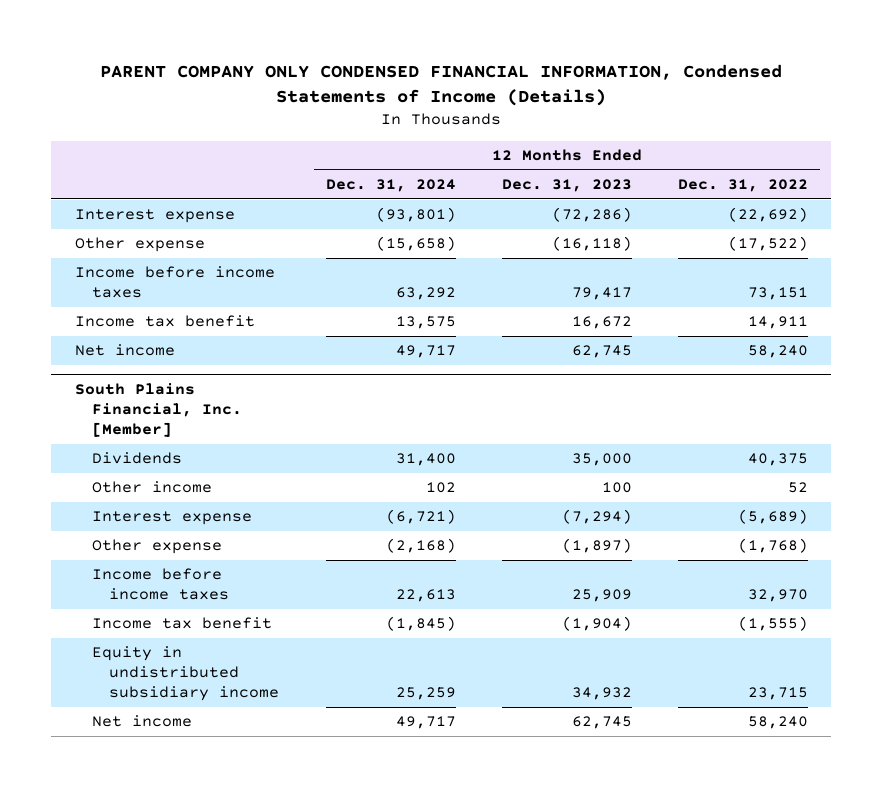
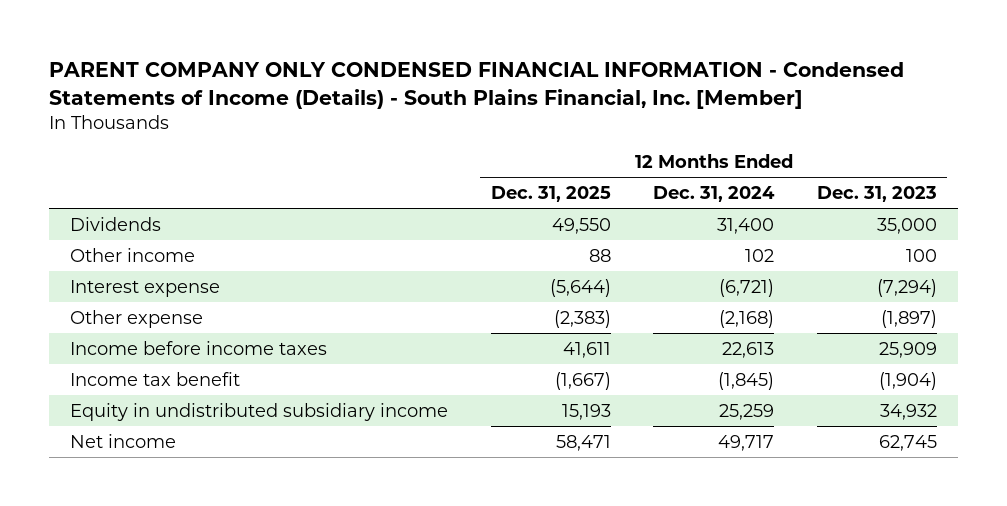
[100,63,783,107] PARENT COMPANY ONLY CONDENSED FINANCIAL INFORMATION, Condensed Statements of Income (Details) -> [48,61,904,109] PARENT COMPANY ONLY CONDENSED FINANCIAL INFORMATION - Condensed Statements of Income (Details) - South Plains Financial, Inc. [Member]
[678,178,809,192] Dec. 31, 2022 -> none
none -> [490,186,611,203] Dec. 31, 2025
[74,209,235,224] Interest expense -> none
[74,237,205,253] Other expense -> none
[74,266,275,299] Income before income taxes -> none
[74,315,255,328] Income tax benefit -> none
[74,344,175,357] Net income -> none
[74,383,242,438] South Plains Financial, Inc. [Member] -> none

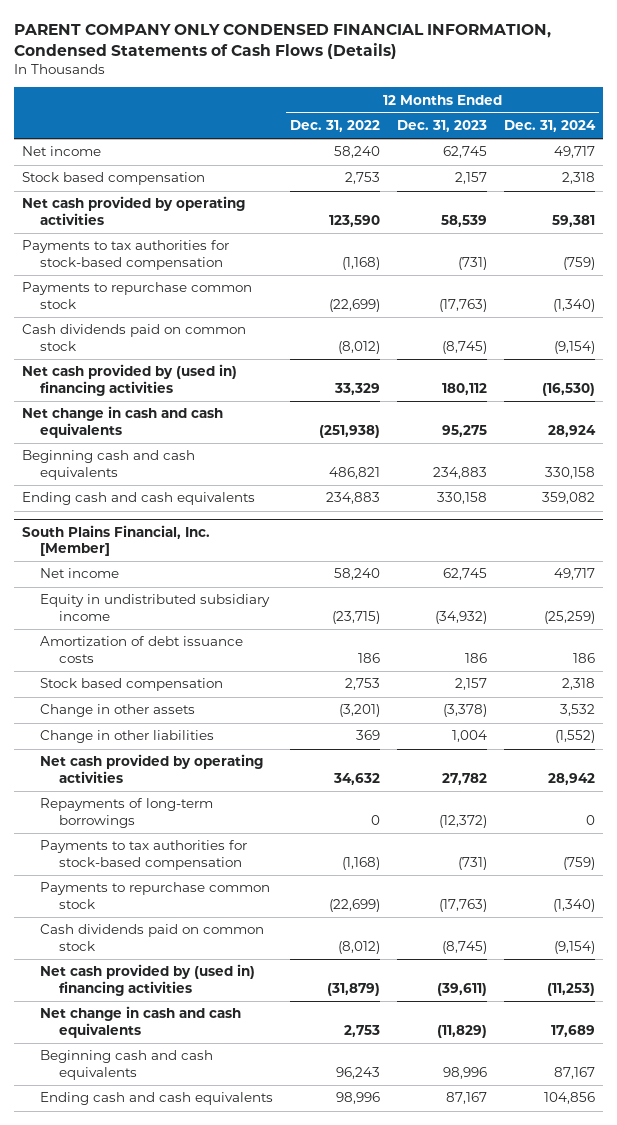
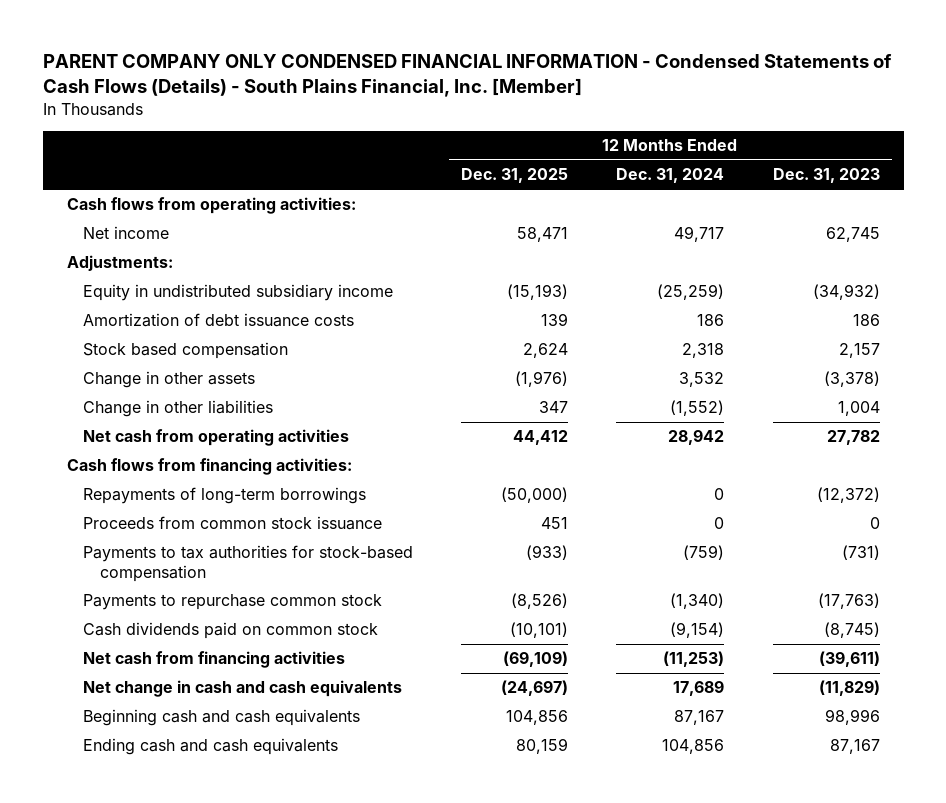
[13,23,551,59] PARENT COMPANY ONLY CONDENSED FINANCIAL INFORMATION, Condensed Statements of Cash Flows (Details) -> [42,53,892,97] PARENT COMPANY ONLY CONDENSED FINANCIAL INFORMATION - Condensed Statements of Cash Flows (Details) - South Plains Financial, Inc. [Member]
[290,120,381,133] Dec. 31, 2022 -> none
none -> [461,168,569,184] Dec. 31, 2025
[22,146,102,157] Net income -> none
[22,172,206,186] Stock based compensation -> none
[22,196,246,225] Net cash provided by operating activities -> none
[22,240,230,270] Payments to tax authorities for stock-based compensation -> none
[22,282,253,309] Payments to repurchase common stock -> none
[22,324,247,351] Cash dividends paid on common stock -> none
[22,364,238,396] Net cash provided by (used in) financing activities -> none
[22,406,224,438] Net change in cash and cash equivalents -> none
[22,450,196,480] Beginning cash and cash equivalents -> none
[22,492,256,506] Ending cash and cash equivalents -> none
[22,524,211,556] South Plains Financial, Inc. [Member] -> none
none -> [66,197,356,215] Cash flows from operating activities:
none -> [66,255,173,272] Adjustments:
[40,754,264,783] Net cash provided by operating activities -> [83,429,350,447] Net cash from operating activities
none -> [66,458,352,476] Cash flows from financing activities:
none -> [83,516,383,531] Proceeds from common stock issuance
[40,964,256,996] Net cash provided by (used in) financing activities -> [83,651,346,669] Net cash from financing activities

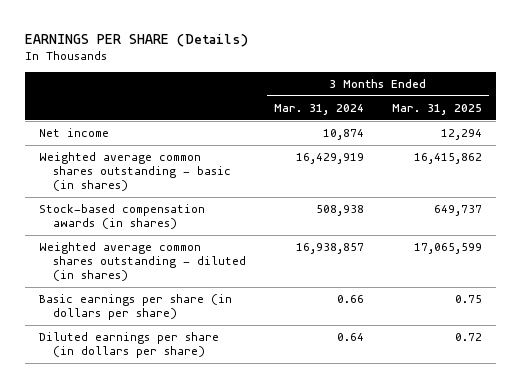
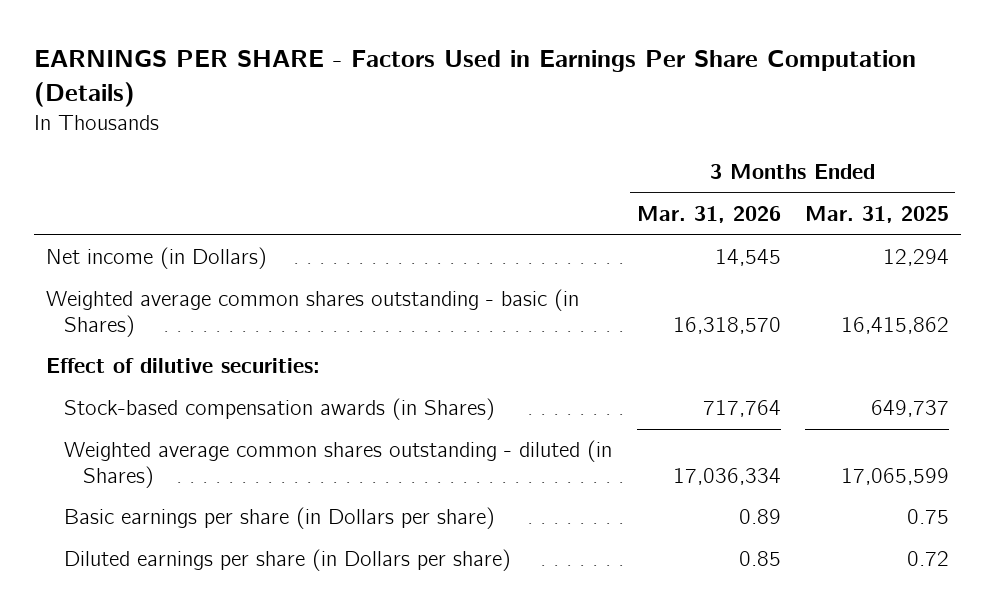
[25,33,249,47] EARNINGS PER SHARE (Details) -> [33,50,916,107] EARNINGS PER SHARE - Factors Used in Earnings Per Share Computation (Details)
[273,103,364,115] Mar. 31, 2024 -> none
none -> [636,206,781,224] Mar. 31, 2026
[39,128,110,138] Net income -> [45,247,267,270] Net income (in Dollars)
[39,152,231,192] Weighted average common shares outstanding - basic (in shares) -> [45,289,579,337] Weighted average common shares outstanding - basic (in Shares)
none -> [45,358,320,374] Effect of dilutive securities:
[39,204,206,230] Stock-based compensation awards (in shares) -> [64,398,496,421] Stock-based compensation awards (in Shares)
[39,242,246,282] Weighted average common shares outstanding - diluted (in shares) -> [64,440,613,488] Weighted average common shares outstanding - diluted (in Shares)
[39,294,233,321] Basic earnings per share (in dollars per share) -> [64,507,496,530] Basic earnings per share (in Dollars per share)
[39,332,220,359] Diluted earnings per share (in dollars per share) -> [64,549,512,572] Diluted earnings per share (in Dollars per share)

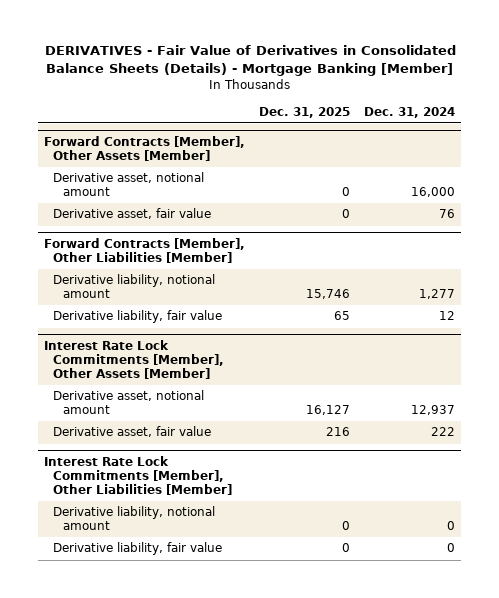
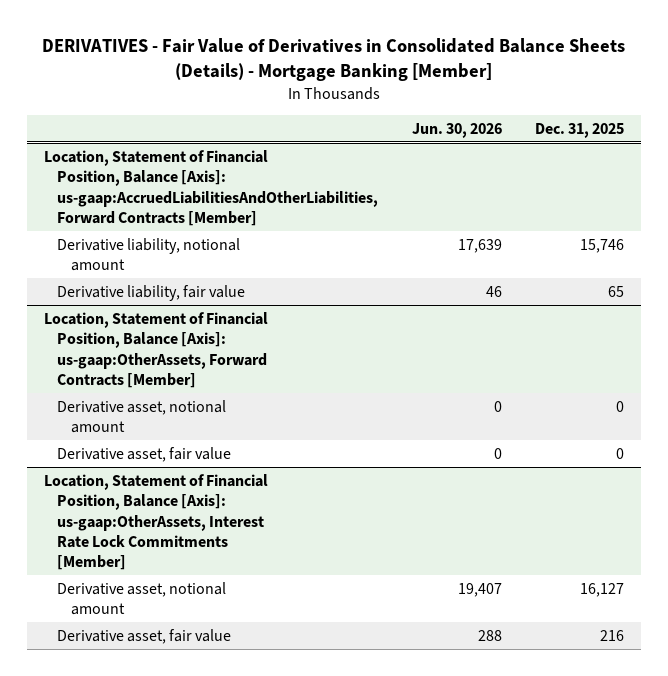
[363,106,455,118] Dec. 31, 2024 -> none
none -> [411,122,502,138] Jun. 30, 2026
[44,136,246,162] Forward Contracts [Member], Other Assets [Member] -> none
[53,172,205,197] Derivative asset, notional amount -> none
[53,208,212,220] Derivative asset, fair value -> none
[44,238,246,264] Forward Contracts [Member], Other Liabilities [Member] -> none
none -> [43,149,379,226] Location, Statement of Financial Position, Balance [Axis]: us-gaap:AccruedLiabilitiesAndOtherLiabilities, Forward Contracts [Member]
[44,340,225,379] Interest Rate Lock Commitments [Member], Other Assets [Member] -> none
none -> [43,311,268,388] Location, Statement of Financial Position, Balance [Axis]: us-gaap:OtherAssets, Forward Contracts [Member]
none -> [57,399,227,434] Derivative asset, notional amount
none -> [57,446,232,462] Derivative asset, fair value
none -> [43,473,268,571] Location, Statement of Financial Position, Balance [Axis]: us-gaap:OtherAssets, Interest Rate Lock Commitments [Member]
[44,456,233,495] Interest Rate Lock Commitments [Member], Other Liabilities [Member] -> none
[53,506,216,531] Derivative liability, notional amount -> none
[53,542,223,556] Derivative liability, fair value -> none

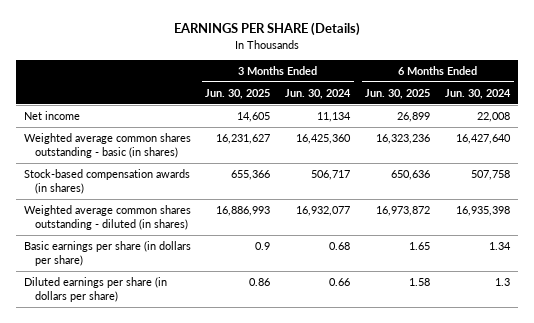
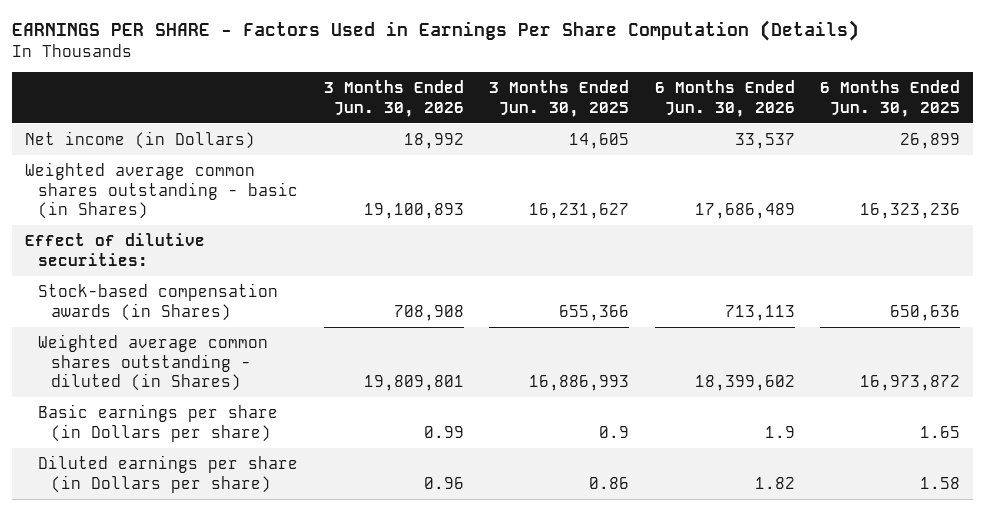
[173,22,360,37] EARNINGS PER SHARE (Details) -> [12,20,860,42] EARNINGS PER SHARE - Factors Used in Earnings Per Share Computation (Details)
[285,88,352,99] Jun. 30, 2024 -> none
[445,88,512,99] Jun. 30, 2024 -> none
none -> [323,79,464,117] 3 Months Ended Jun. 30, 2026
none -> [654,79,795,117] 6 Months Ended Jun. 30, 2026
[23,110,80,120] Net income -> [25,130,256,149] Net income (in Dollars)
[23,132,191,158] Weighted average common shares outstanding - basic (in shares) -> [25,161,299,220] Weighted average common shares outstanding - basic (in Shares)
none -> [25,232,206,266] Effect of dilutive securities:
[23,168,190,194] Stock-based compensation awards (in shares) -> [38,282,279,321] Stock-based compensation awards (in Shares)
[23,204,191,230] Weighted average common shares outstanding - diluted (in shares) -> [38,333,269,392] Weighted average common shares outstanding - diluted (in Shares)
[23,240,191,266] Basic earnings per share (in dollars per share) -> [38,403,279,442] Basic earnings per share (in Dollars per share)
[23,276,167,302] Diluted earnings per share (in dollars per share) -> [38,454,299,493] Diluted earnings per share (in Dollars per share)

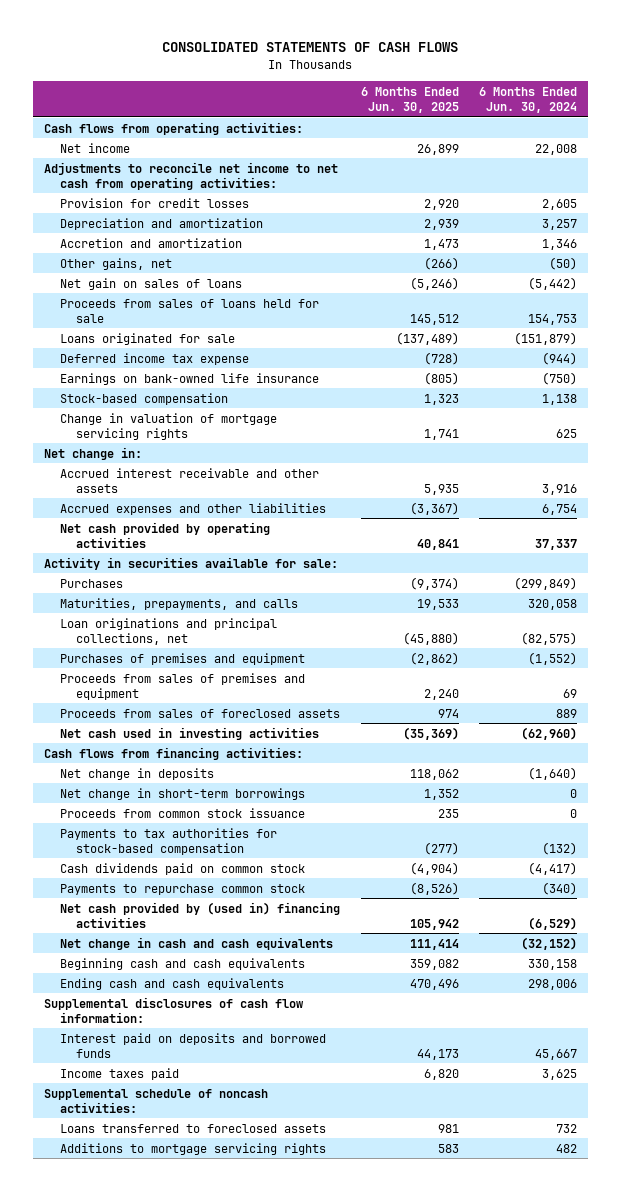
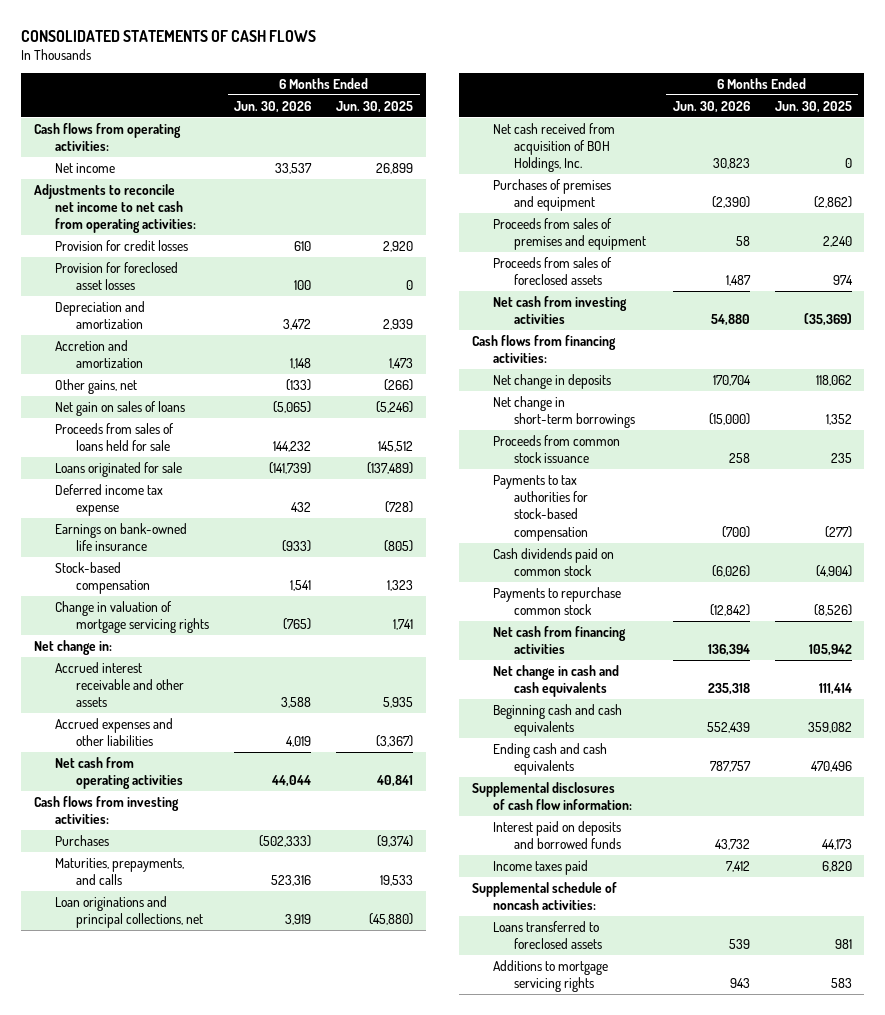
[479,86,578,113] 6 Months Ended Jun. 30, 2024 -> none
none -> [234,100,312,113] Jun. 30, 2026
none -> [54,261,178,291] Provision for foreclosed asset losses
[43,556,338,570] Activity in securities available for sale: -> none
[60,521,271,548] Net cash provided by operating activities -> [54,756,184,790] Net cash from operating activities
none -> [33,795,179,825] Cash flows from investing activities:
none -> [493,122,616,173] Net cash received from acquisition of BOH Holdings, Inc.
[60,726,320,740] Net cash used in investing activities -> [493,295,628,325] Net cash from investing activities
[60,901,341,928] Net cash provided by (used in) financing activities -> [493,625,627,655] Net cash from financing activities

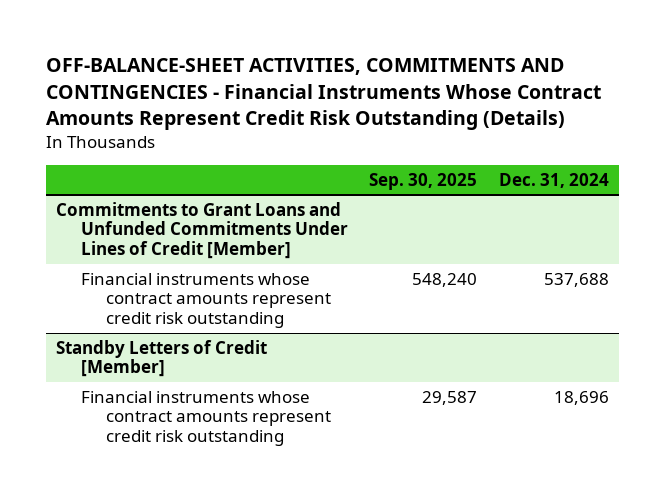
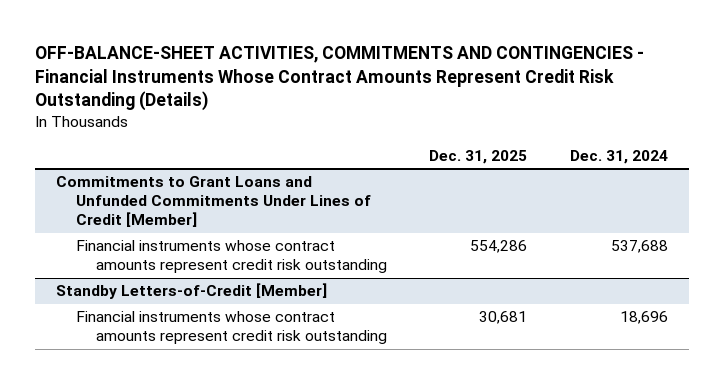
[369,172,478,190] Sep. 30, 2025 -> none
none -> [429,149,528,164] Dec. 31, 2025
[56,339,268,378] Standby Letters of Credit [Member] -> [56,283,328,300] Standby Letters-of-Credit [Member]

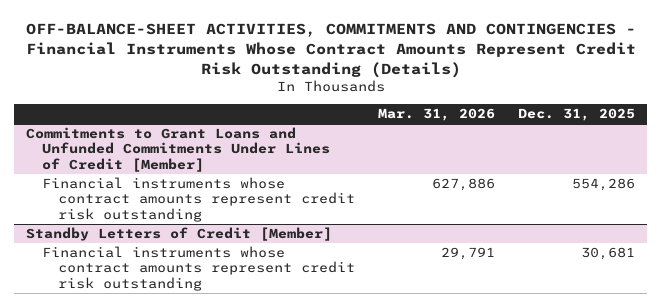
[570,149,669,164] Dec. 31, 2024 -> none
none -> [378,108,496,122] Mar. 31, 2026
[56,283,328,300] Standby Letters-of-Credit [Member] -> [25,227,332,242] Standby Letters of Credit [Member]

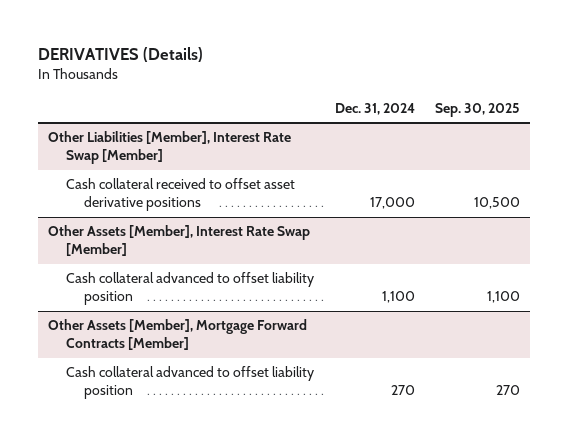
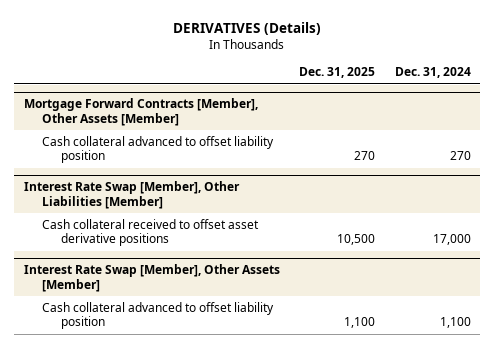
[434,102,520,117] Sep. 30, 2025 -> none
none -> [299,67,376,79] Dec. 31, 2025
none -> [23,98,258,126] Mortgage Forward Contracts [Member], Other Assets [Member]
none -> [42,135,275,164] Cash collateral advanced to offset liability position
[48,131,292,165] Other Liabilities [Member], Interest Rate Swap [Member] -> [23,181,240,209] Interest Rate Swap [Member], Other Liabilities [Member]
[48,225,311,257] Other Assets [Member], Interest Rate Swap [Member] -> [23,264,280,292] Interest Rate Swap [Member], Other Assets [Member]
[48,319,308,351] Other Assets [Member], Mortgage Forward Contracts [Member] -> none
[66,366,315,400] Cash collateral advanced to offset liability position -> none

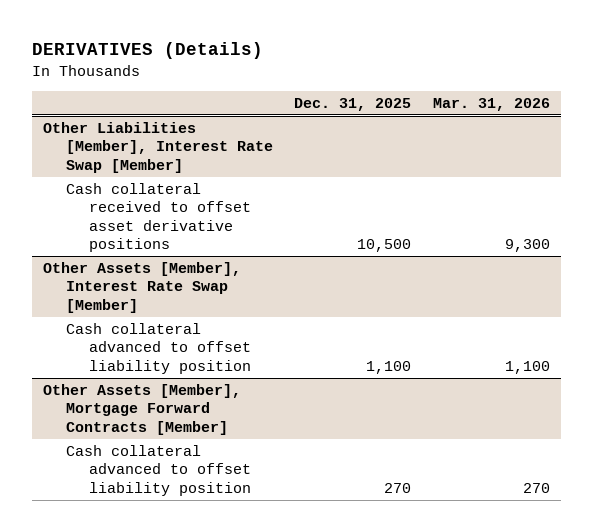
[394,67,471,79] Dec. 31, 2024 -> none
none -> [433,97,551,111] Mar. 31, 2026
[23,98,258,126] Mortgage Forward Contracts [Member], Other Assets [Member] -> none
[42,135,275,164] Cash collateral advanced to offset liability position -> none
[23,181,240,209] Interest Rate Swap [Member], Other Liabilities [Member] -> [42,122,273,173] Other Liabilities [Member], Interest Rate Swap [Member]
[23,264,280,292] Interest Rate Swap [Member], Other Assets [Member] -> [42,262,241,313] Other Assets [Member], Interest Rate Swap [Member]
none -> [42,384,241,435] Other Assets [Member], Mortgage Forward Contracts [Member]
none -> [65,445,251,496] Cash collateral advanced to offset liability position

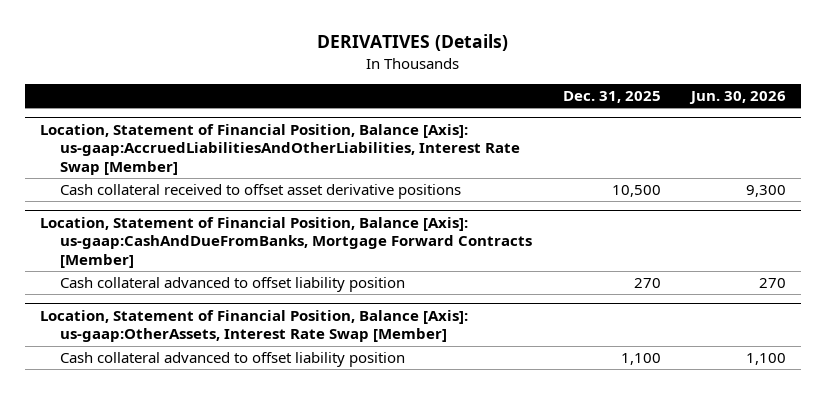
[433,97,551,111] Mar. 31, 2026 -> none
none -> [688,91,786,105] Jun. 30, 2026
[42,122,273,173] Other Liabilities [Member], Interest Rate Swap [Member] -> none
none -> [40,123,521,176] Location, Statement of Financial Position, Balance [Axis]: us-gaap:AccruedLiabilitiesAndOtherLiabilities, Interest Rate Swap [Member]
[42,262,241,313] Other Assets [Member], Interest Rate Swap [Member] -> none
[65,323,251,374] Cash collateral advanced to offset liability position -> none
[42,384,241,435] Other Assets [Member], Mortgage Forward Contracts [Member] -> none
none -> [40,216,533,269] Location, Statement of Financial Position, Balance [Axis]: us-gaap:CashAndDueFromBanks, Mortgage Forward Contracts [Member]
none -> [40,309,469,343] Location, Statement of Financial Position, Balance [Axis]: us-gaap:OtherAssets, Interest Rate Swap [Member]
none -> [60,352,406,368] Cash collateral advanced to offset liability position

